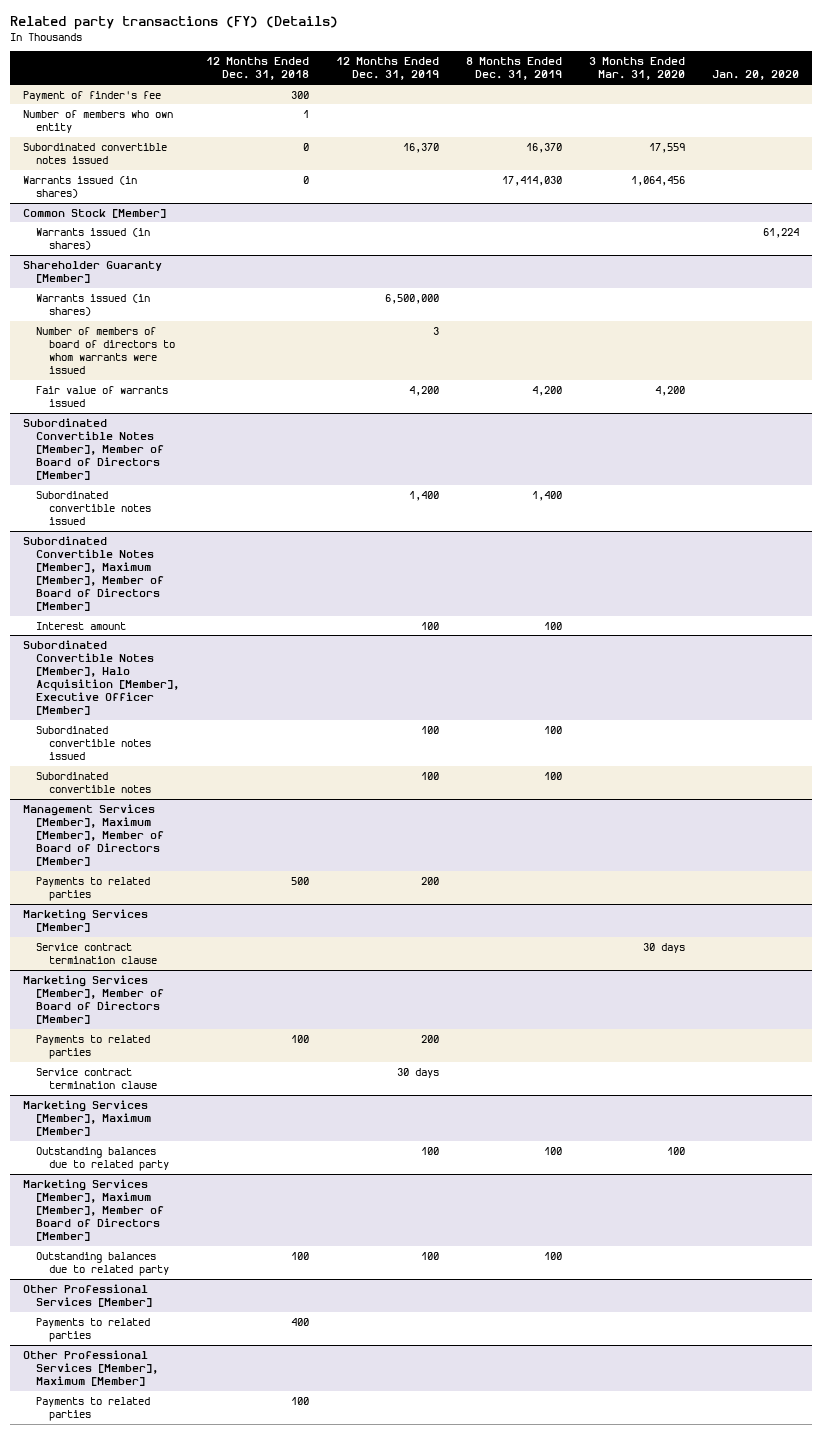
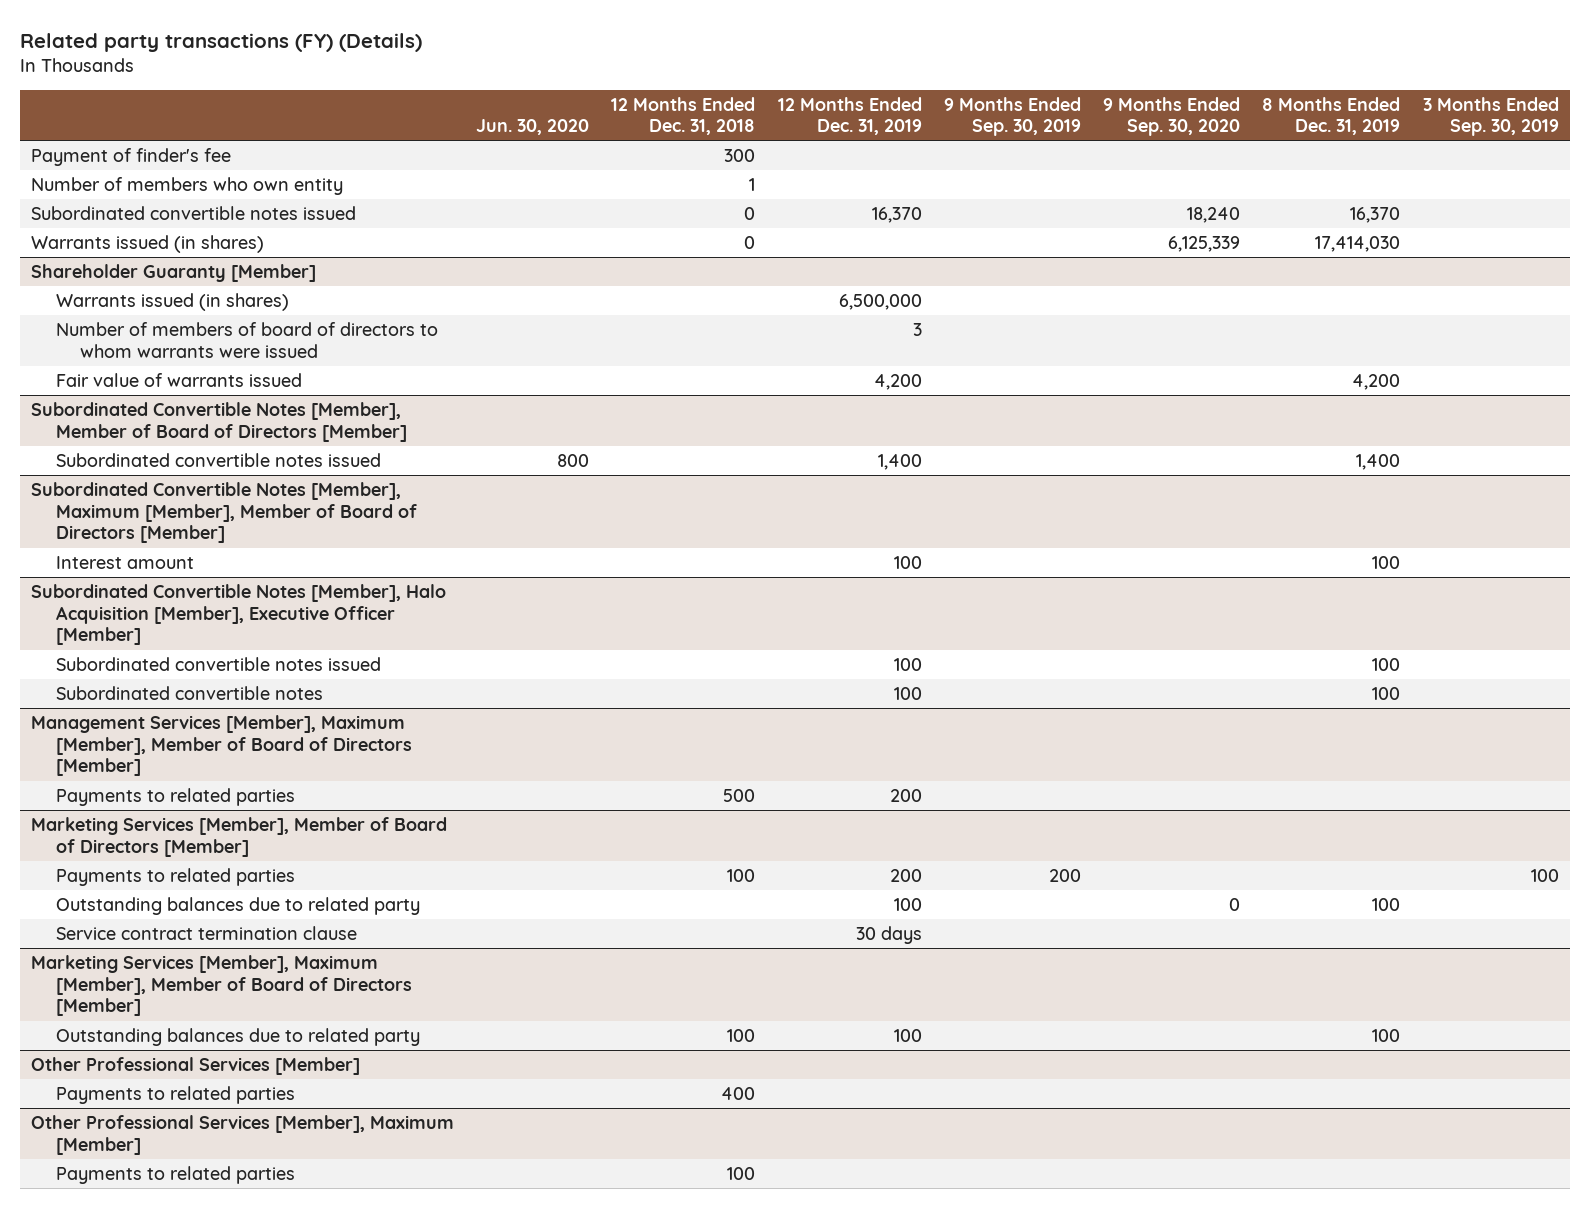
[588,57,685,81] 3 Months Ended Mar. 31, 2020 -> none
[711,70,799,81] Jan. 20, 2020 -> none
none -> [476,119,590,136] Jun. 30, 2020
none -> [943,96,1081,137] 9 Months Ended Sep. 30, 2019
none -> [1103,96,1241,137] 9 Months Ended Sep. 30, 2020
none -> [1422,96,1559,137] 3 Months Ended Sep. 30, 2019
[23,208,167,218] Common Stock [Member] -> none
[35,227,150,250] Warrants issued (in shares) -> none
[23,908,149,932] Marketing Services [Member] -> none
[35,942,157,964] Service contract termination clause -> none
[23,1099,151,1136] Marketing Services [Member], Maximum [Member] -> none
[35,1067,157,1089] Service contract termination clause -> [55,926,357,941] Service contract termination clause

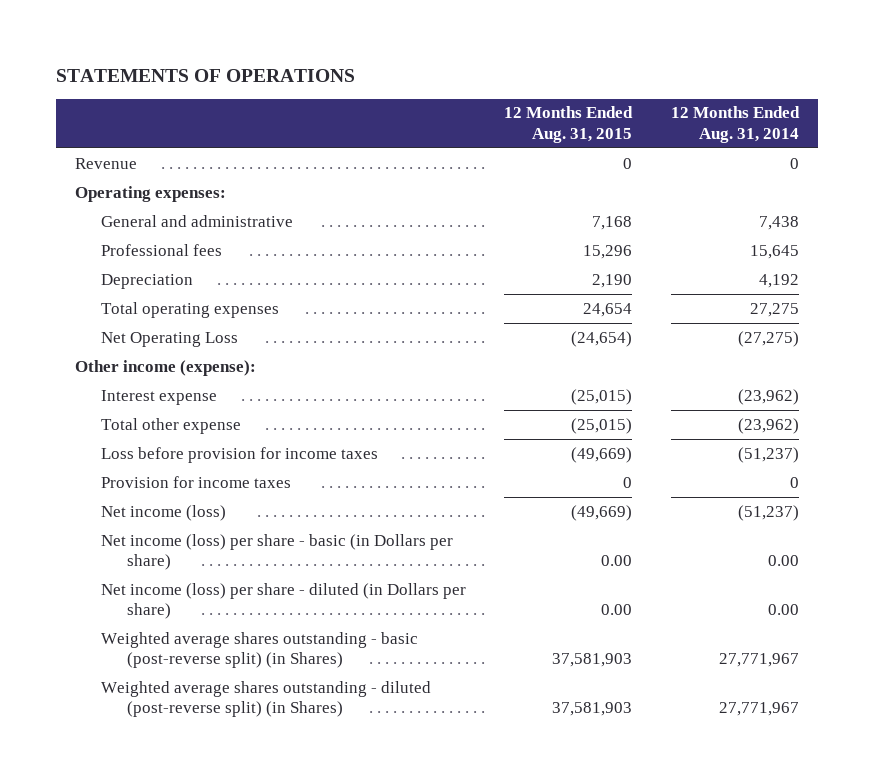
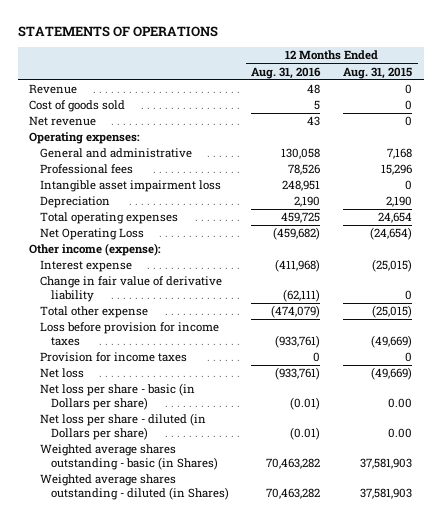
[670,106,800,144] 12 Months Ended Aug. 31, 2014 -> none
none -> [251,66,322,79] Aug. 31, 2016
none -> [29,100,126,113] Cost of goods sold
none -> [29,116,97,127] Net revenue
none -> [39,180,221,193] Intangible asset impairment loss
none -> [39,276,222,302] Change in fair value of derivative liability
[100,504,226,521] Net income (loss) -> [39,368,84,379] Net loss
[100,533,453,571] Net income (loss) per share - basic (in Dollars per share) -> [39,383,195,410] Net loss per share - basic (in Dollars per share)
[100,582,466,620] Net income (loss) per share - diluted (in Dollars per share) -> [39,413,206,440] Net loss per share - diluted (in Dollars per share)
[100,631,418,669] Weighted average shares outstanding - basic (post-reverse split) (in Shares) -> [39,444,218,470] Weighted average shares outstanding - basic (in Shares)
[100,680,431,718] Weighted average shares outstanding - diluted (post-reverse split) (in Shares) -> [39,474,229,500] Weighted average shares outstanding - diluted (in Shares)

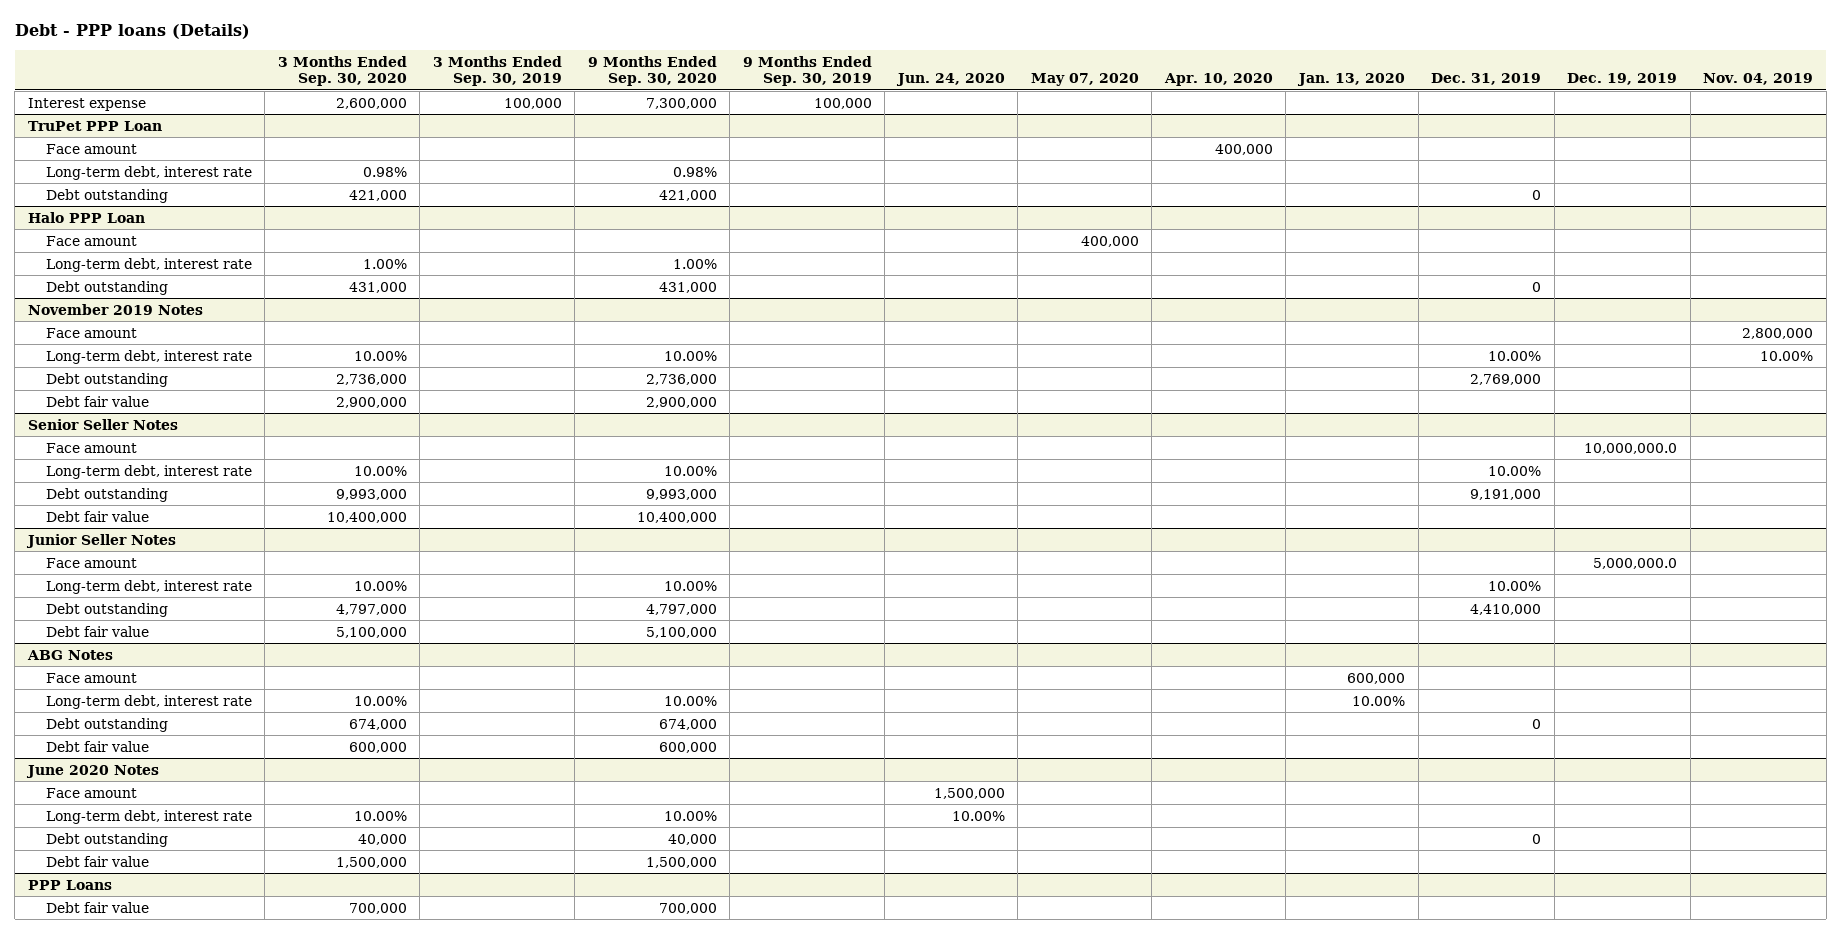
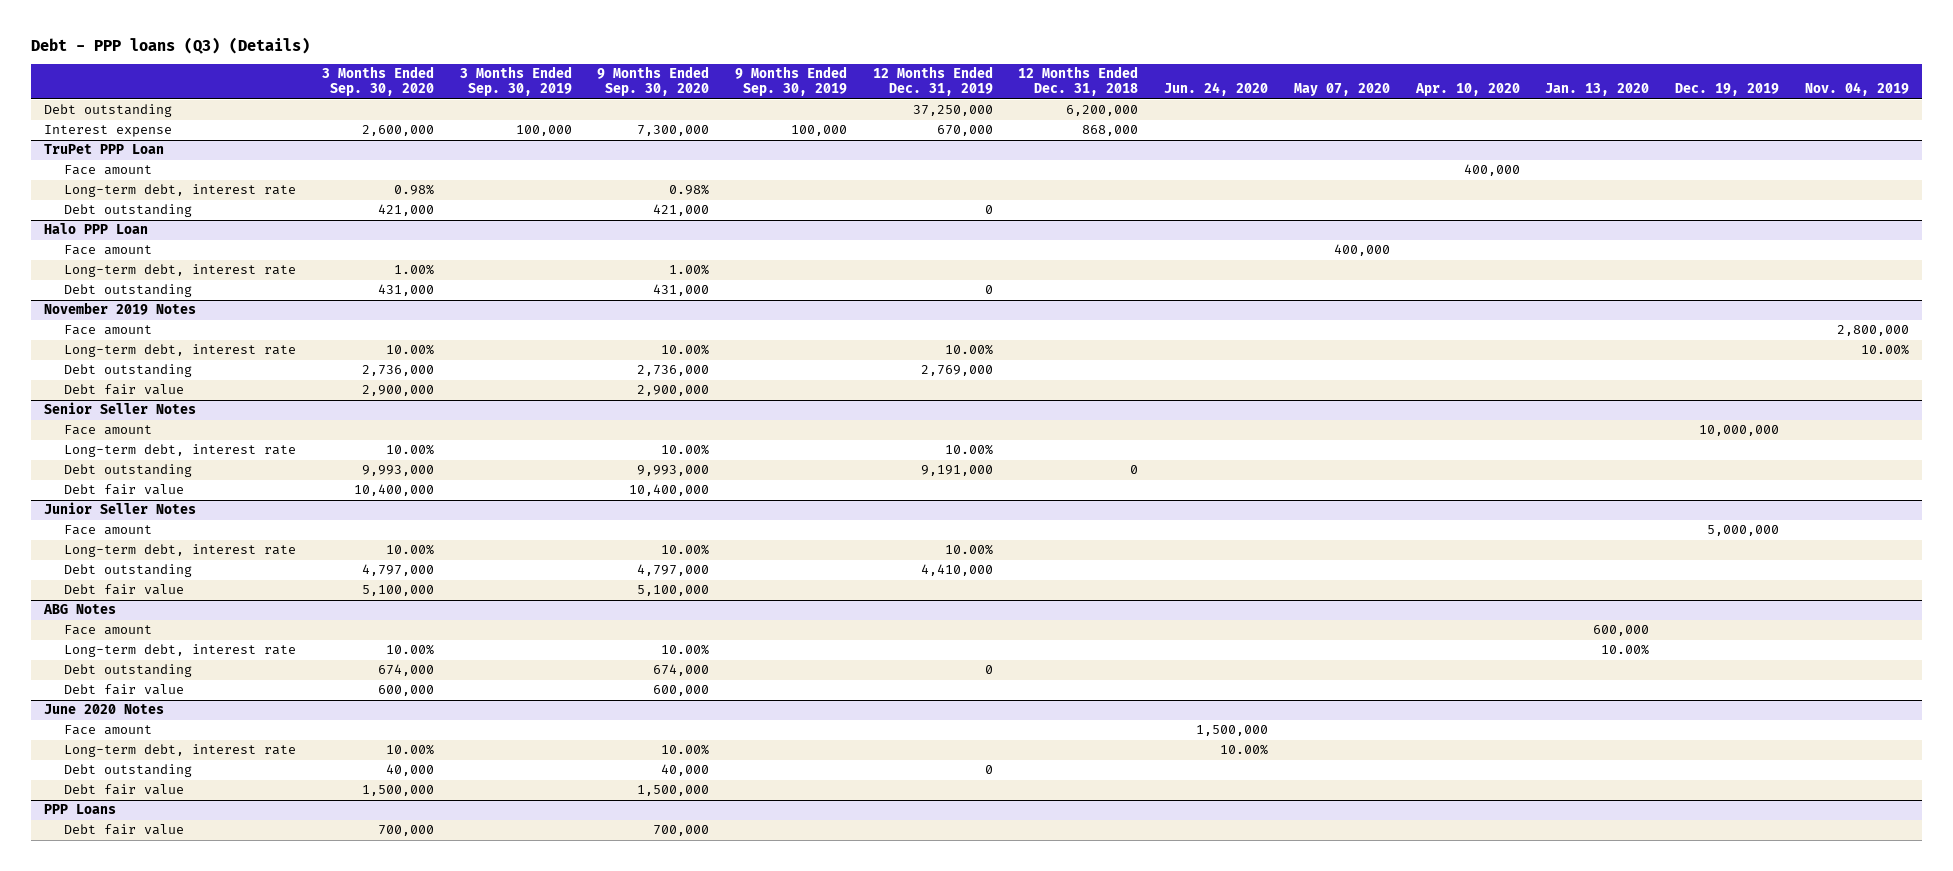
[14,24,250,40] Debt - PPP loans (Details) -> [31,37,311,55] Debt - PPP loans (Q3) (Details)
[1431,73,1542,86] Dec. 31, 2019 -> none
none -> [872,66,993,97] 12 Months Ended Dec. 31, 2019
none -> [1018,66,1139,97] 12 Months Ended Dec. 31, 2018
none -> [43,104,172,118] Debt outstanding
[1584,442,1678,454] 10,000,000.0 -> [1699,425,1780,437] 10,000,000
[1593,557,1678,569] 5,000,000.0 -> [1707,525,1780,537] 5,000,000

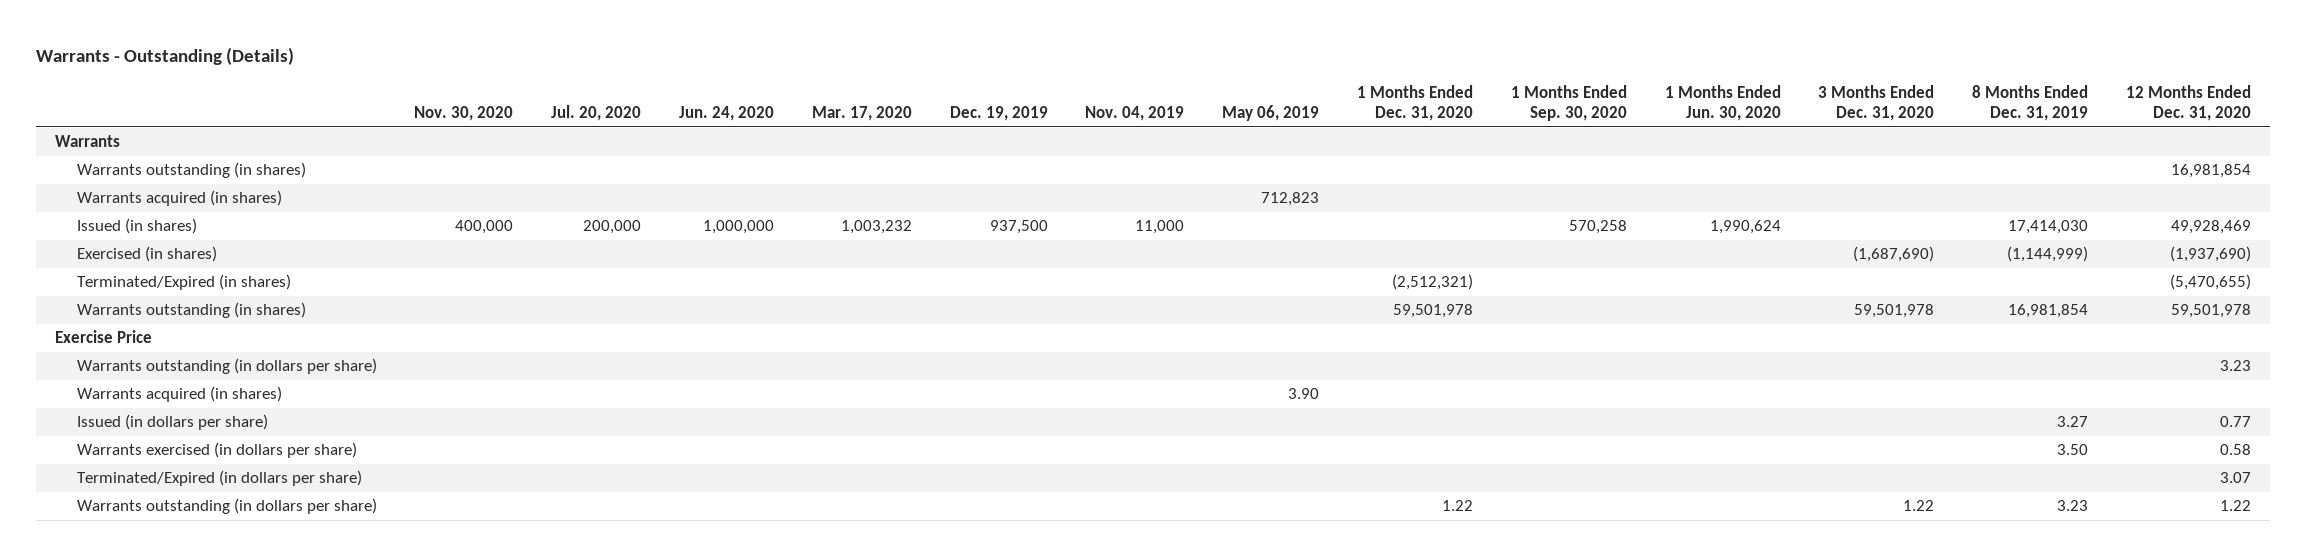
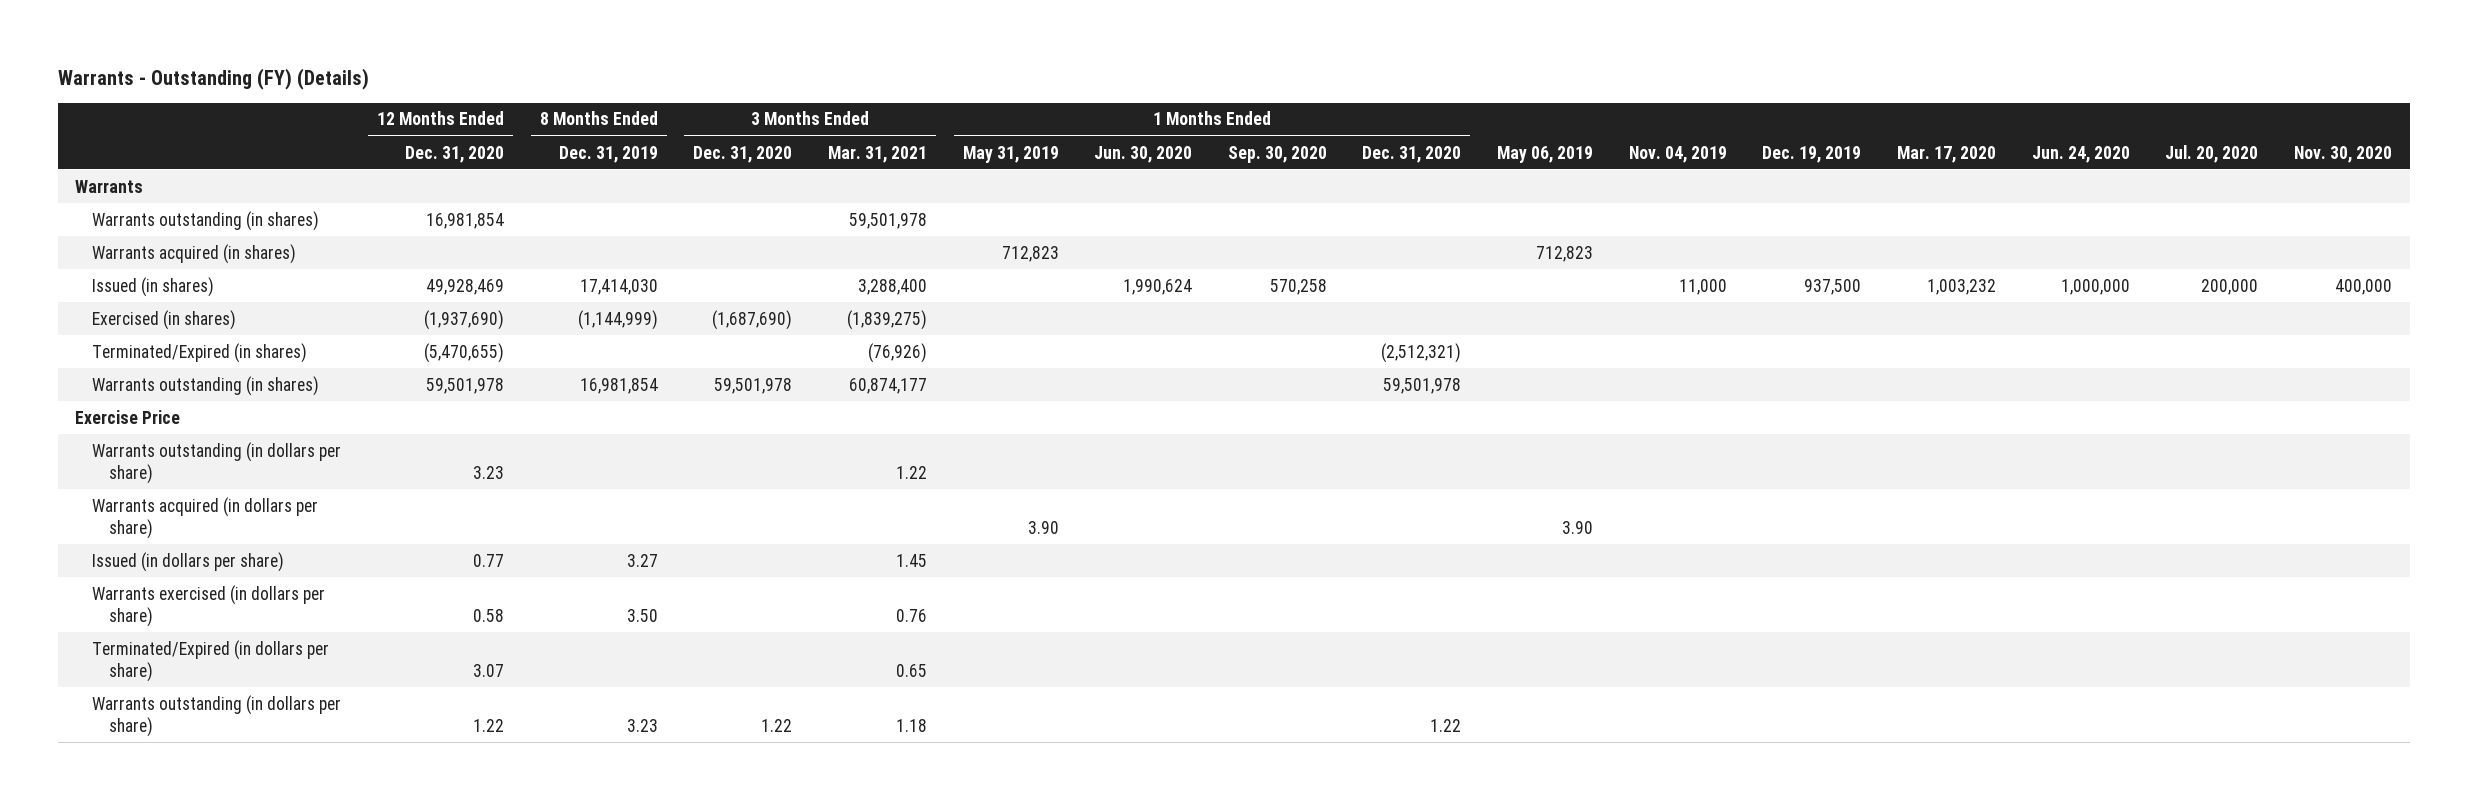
[35,46,294,65] Warrants - Outstanding (Details) -> [57,67,369,90] Warrants - Outstanding (FY) (Details)
none -> [827,145,927,163] Mar. 31, 2021
none -> [962,145,1059,163] May 31, 2019
[76,386,282,403] Warrants acquired (in shares) -> [92,496,319,539] Warrants acquired (in dollars per share)

